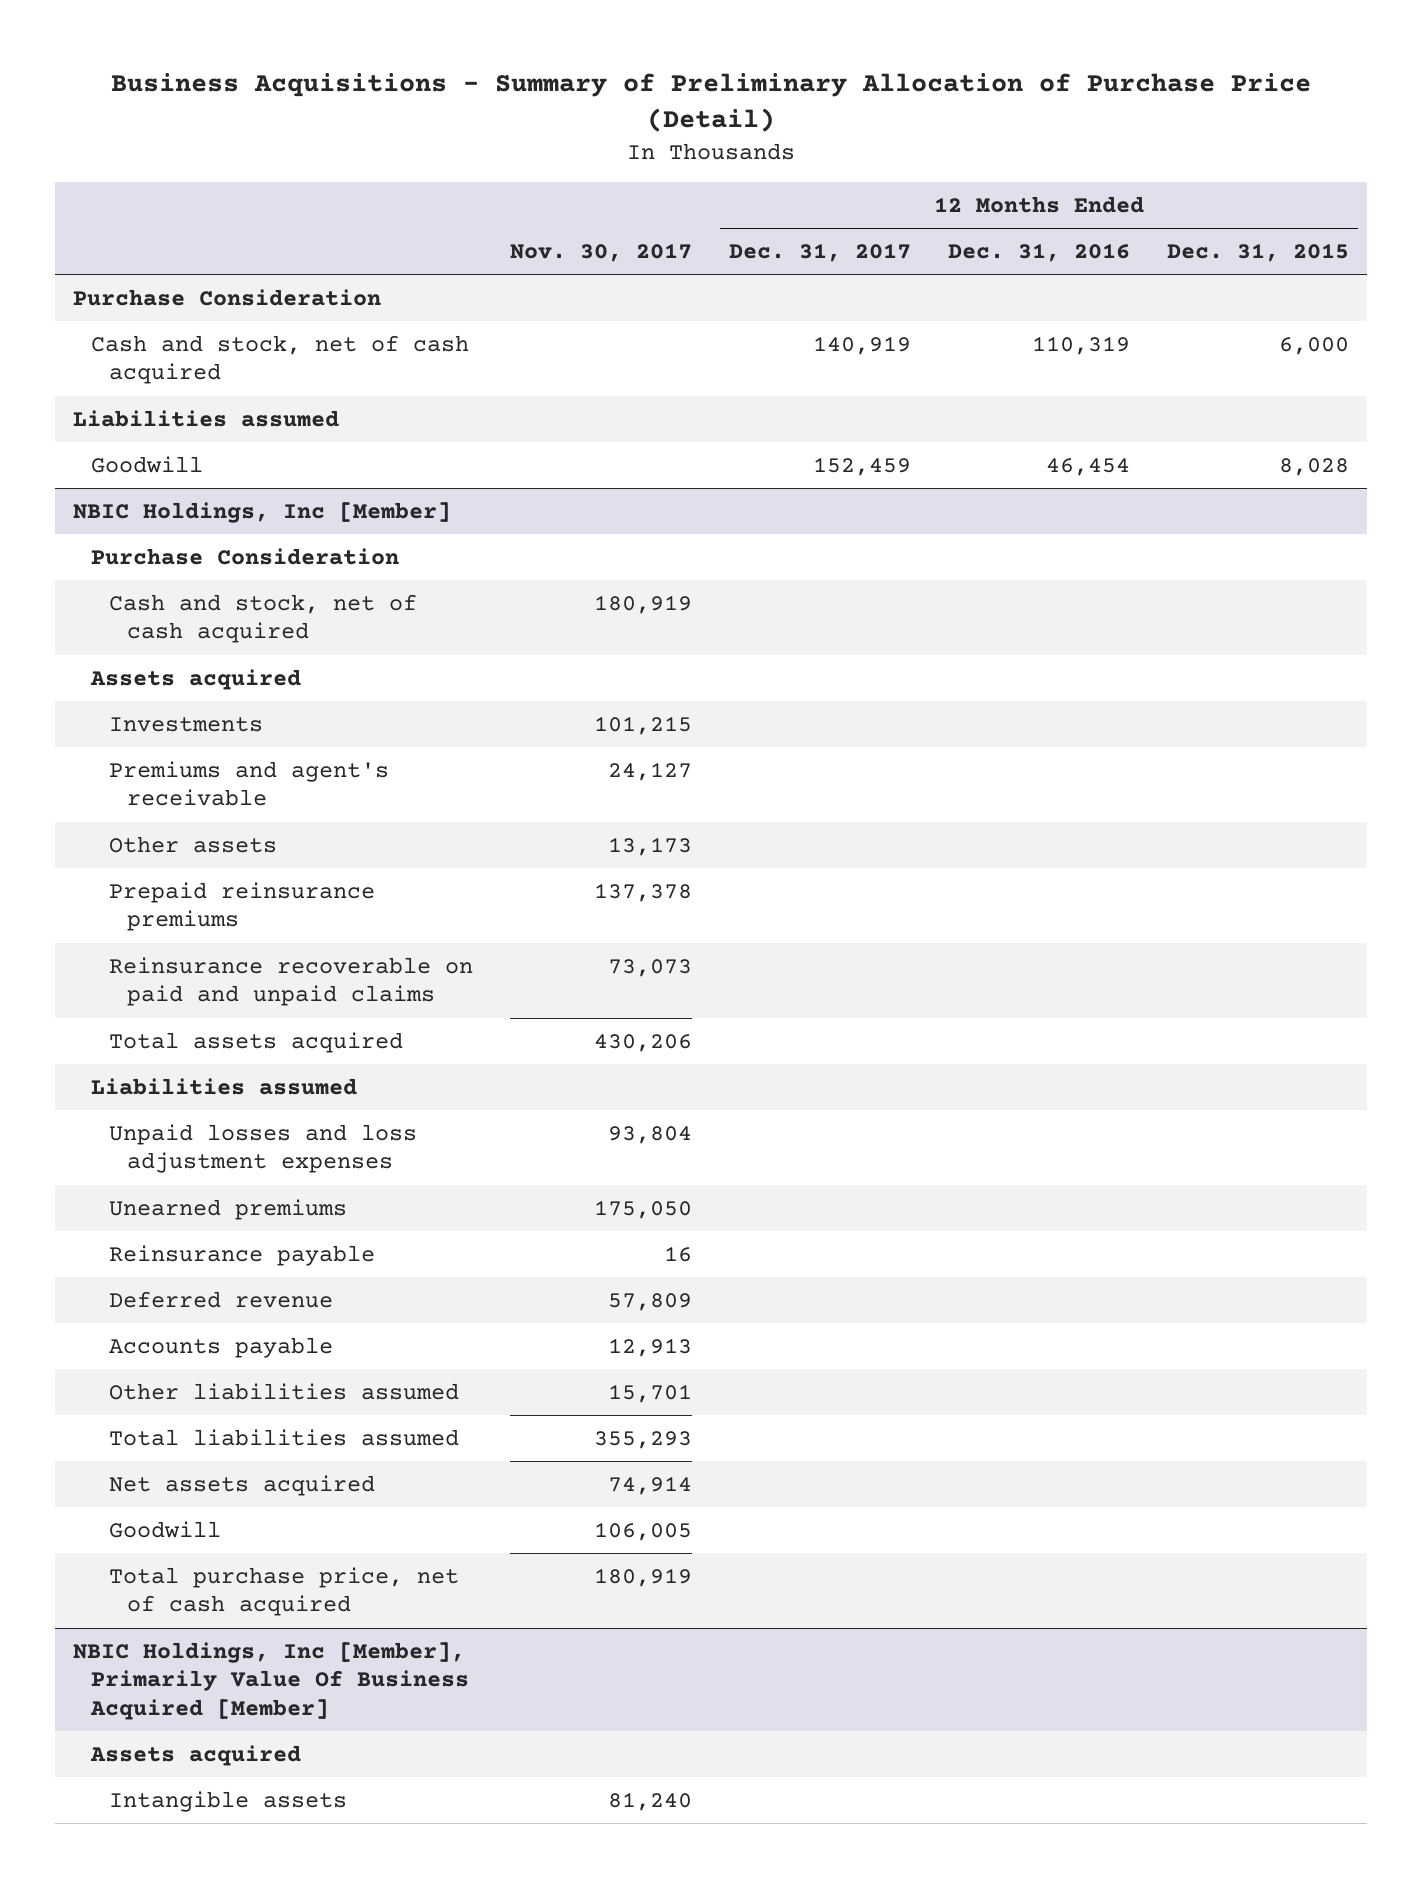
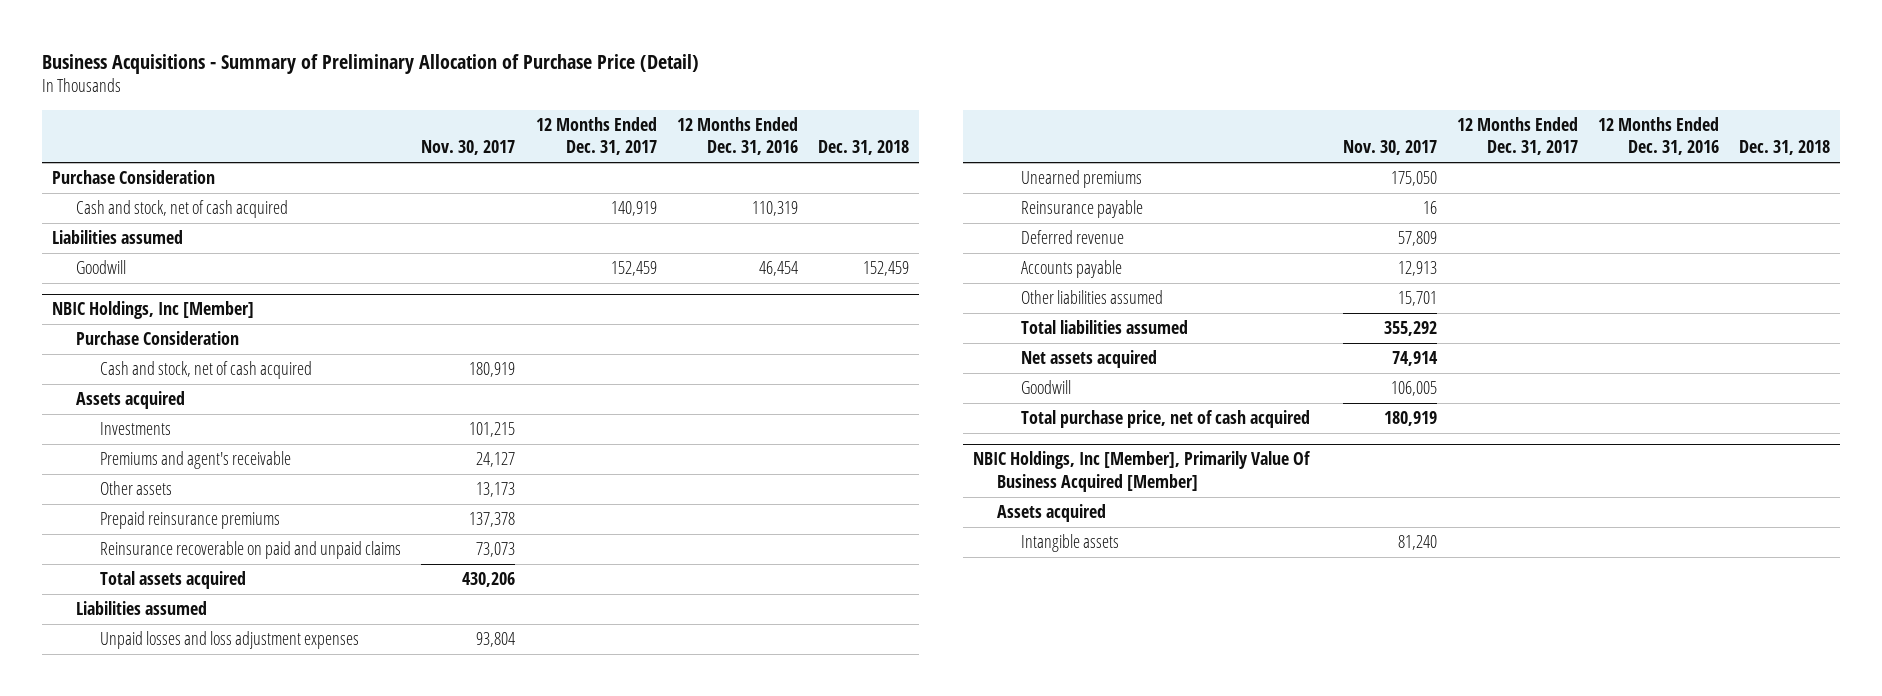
[1166,242,1349,262] Dec. 31, 2015 -> none
none -> [817,140,909,156] Dec. 31, 2018
[594,1430,693,1449] 355,293 -> [1383,321,1437,337] 355,292

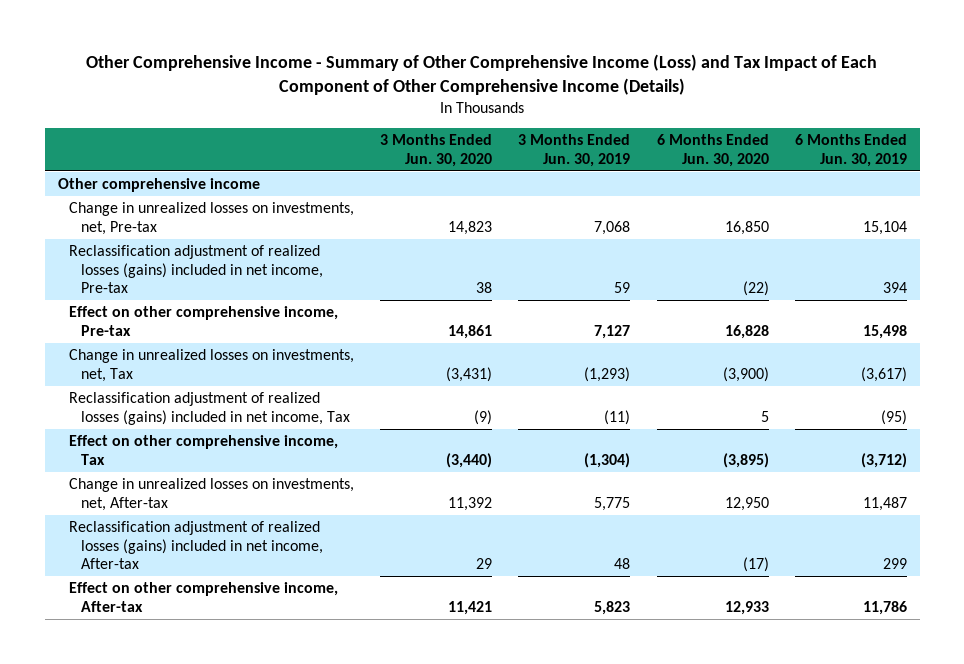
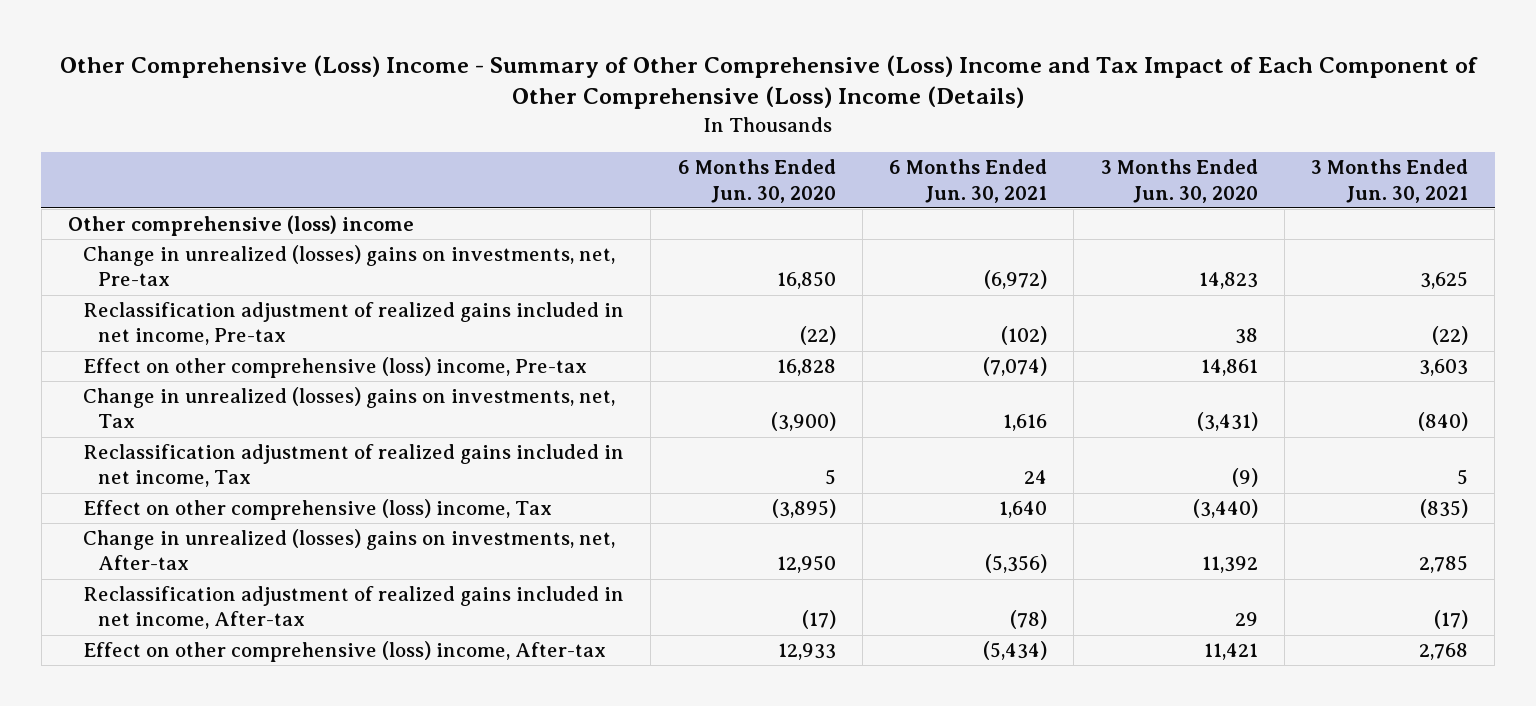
[86,54,878,96] Other Comprehensive Income - Summary of Other Comprehensive Income (Loss) and Tax Impact of Each Component of Other Comprehensive Income (Details) -> [60,54,1479,110] Other Comprehensive (Loss) Income - Summary of Other Comprehensive (Loss) Income and Tax Impact of Each Component of Other Comprehensive (Loss) Income (Details)
[518,134,631,167] 3 Months Ended Jun. 30, 2019 -> none
[794,134,907,167] 6 Months Ended Jun. 30, 2019 -> none
none -> [889,159,1048,203] 6 Months Ended Jun. 30, 2021
none -> [1311,159,1469,203] 3 Months Ended Jun. 30, 2021
[57,178,260,193] Other comprehensive income -> [67,215,414,237] Other comprehensive (loss) income
[69,202,355,235] Change in unrealized losses on investments, net, Pre-tax -> [83,245,616,287] Change in unrealized (losses) gains on investments, net, Pre-tax
[69,245,323,294] Reclassification adjustment of realized losses (gains) included in net income, Pre-tax -> [83,302,625,346] Reclassification adjustment of realized gains included in net income, Pre-tax
[69,306,339,336] Effect on other comprehensive income, Pre-tax -> [83,357,588,379] Effect on other comprehensive (loss) income, Pre-tax
[69,349,355,382] Change in unrealized losses on investments, net, Tax -> [83,387,616,429] Change in unrealized (losses) gains on investments, net, Tax
[69,392,350,425] Reclassification adjustment of realized losses (gains) included in net income, Tax -> [83,444,625,488] Reclassification adjustment of realized gains included in net income, Tax
[69,435,339,465] Effect on other comprehensive income, Tax -> [83,499,553,521] Effect on other comprehensive (loss) income, Tax
[69,478,355,511] Change in unrealized losses on investments, net, After-tax -> [83,529,616,571] Change in unrealized (losses) gains on investments, net, After-tax
[69,521,323,570] Reclassification adjustment of realized losses (gains) included in net income, After-tax -> [83,586,625,630] Reclassification adjustment of realized gains included in net income, After-tax
[69,582,339,612] Effect on other comprehensive income, After-tax -> [83,641,607,663] Effect on other comprehensive (loss) income, After-tax

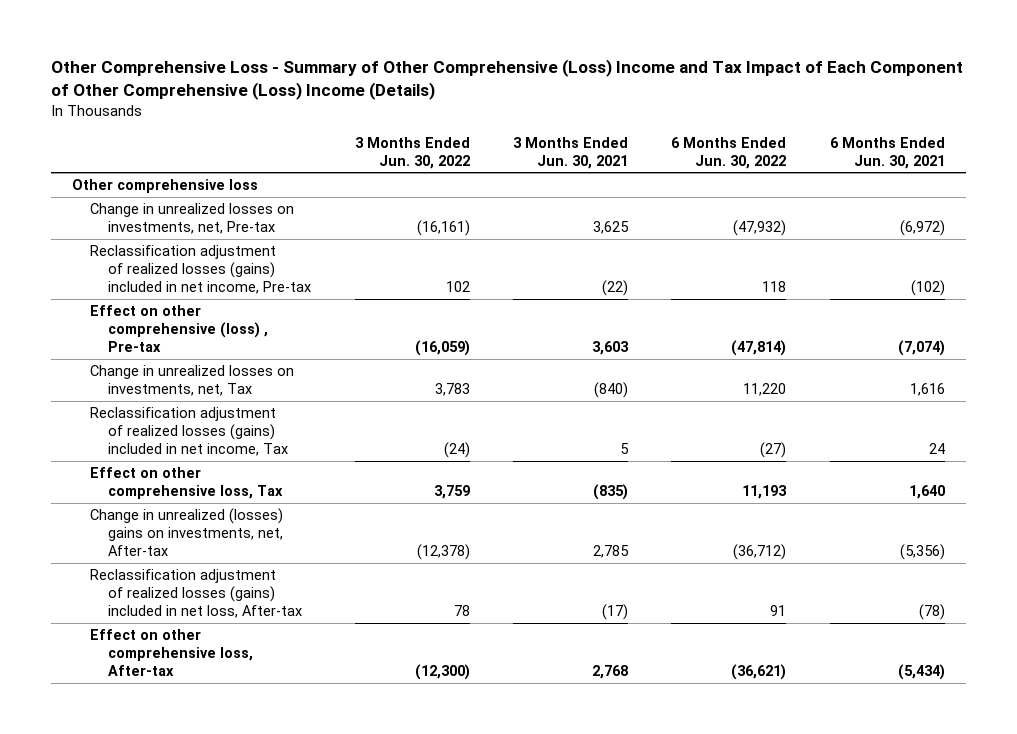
[60,54,1479,110] Other Comprehensive (Loss) Income - Summary of Other Comprehensive (Loss) Income and Tax Impact of Each Component of Other Comprehensive (Loss) Income (Details) -> [50,59,963,101] Other Comprehensive Loss - Summary of Other Comprehensive (Loss) Income and Tax Impact of Each Component of Other Comprehensive (Loss) Income (Details)
[677,159,836,203] 6 Months Ended Jun. 30, 2020 -> none
[1100,159,1258,203] 3 Months Ended Jun. 30, 2020 -> none
none -> [354,136,470,169] 3 Months Ended Jun. 30, 2022
none -> [671,136,787,169] 6 Months Ended Jun. 30, 2022
[67,215,414,237] Other comprehensive (loss) income -> [72,179,259,194] Other comprehensive loss
[83,245,616,287] Change in unrealized (losses) gains on investments, net, Pre-tax -> [90,203,295,235] Change in unrealized losses on investments, net, Pre-tax
[83,302,625,346] Reclassification adjustment of realized gains included in net income, Pre-tax -> [90,245,312,295] Reclassification adjustment of realized losses (gains) included in net income, Pre-tax
[83,357,588,379] Effect on other comprehensive (loss) income, Pre-tax -> [90,305,269,353] Effect on other comprehensive (loss) , Pre-tax
[83,387,616,429] Change in unrealized (losses) gains on investments, net, Tax -> [90,365,295,397] Change in unrealized losses on investments, net, Tax
[83,444,625,488] Reclassification adjustment of realized gains included in net income, Tax -> [90,407,289,457] Reclassification adjustment of realized losses (gains) included in net income, Tax
[83,499,553,521] Effect on other comprehensive (loss) income, Tax -> [90,467,284,500] Effect on other comprehensive loss, Tax
[83,586,625,630] Reclassification adjustment of realized gains included in net income, After-tax -> [90,569,303,619] Reclassification adjustment of realized losses (gains) included in net loss, After-tax
[83,641,607,663] Effect on other comprehensive (loss) income, After-tax -> [90,629,254,677] Effect on other comprehensive loss, After-tax

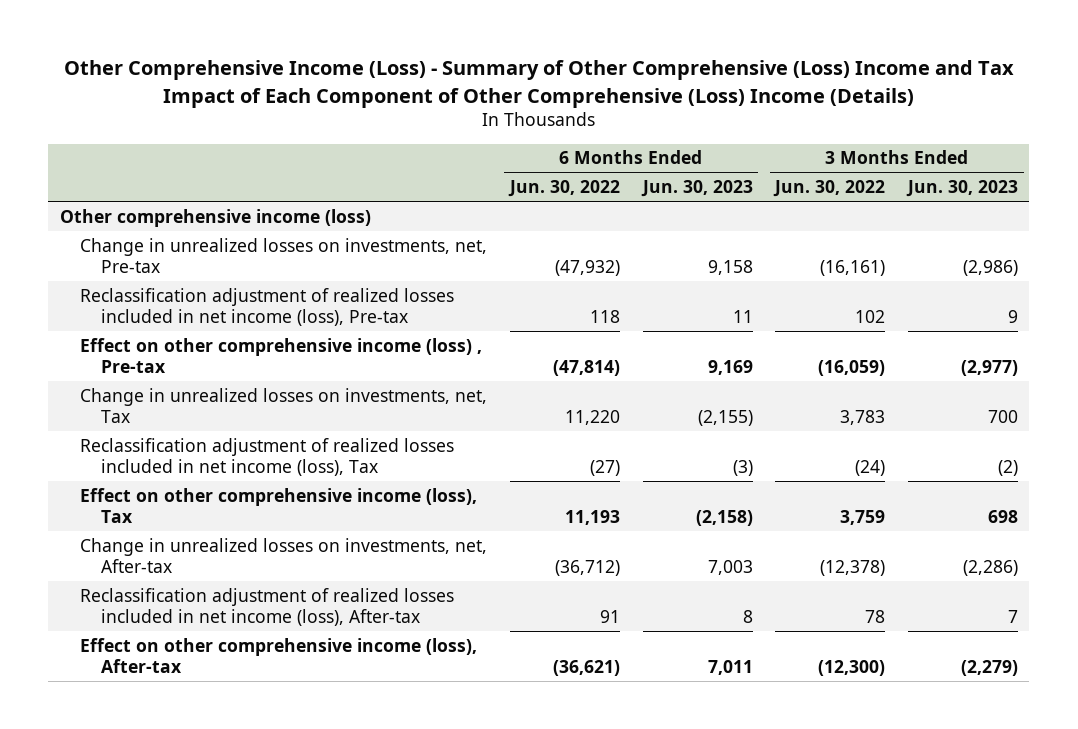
[50,59,963,101] Other Comprehensive Loss - Summary of Other Comprehensive (Loss) Income and Tax Impact of Each Component of Other Comprehensive (Loss) Income (Details) -> [63,60,1014,108] Other Comprehensive Income (Loss) - Summary of Other Comprehensive (Loss) Income and Tax Impact of Each Component of Other Comprehensive (Loss) Income (Details)
[513,136,629,169] 3 Months Ended Jun. 30, 2021 -> none
[829,136,945,169] 6 Months Ended Jun. 30, 2021 -> none
none -> [640,179,753,197] Jun. 30, 2023
none -> [906,179,1019,197] Jun. 30, 2023
[72,179,259,194] Other comprehensive loss -> [59,208,371,227] Other comprehensive income (loss)
[90,245,312,295] Reclassification adjustment of realized losses (gains) included in net income, Pre-tax -> [80,287,455,326] Reclassification adjustment of realized losses included in net income (loss), Pre-tax
[90,305,269,353] Effect on other comprehensive (loss) , Pre-tax -> [80,337,483,373] Effect on other comprehensive income (loss) , Pre-tax
[90,407,289,457] Reclassification adjustment of realized losses (gains) included in net income, Tax -> [80,437,455,476] Reclassification adjustment of realized losses included in net income (loss), Tax
[90,467,284,500] Effect on other comprehensive loss, Tax -> [80,487,478,523] Effect on other comprehensive income (loss), Tax
[90,508,284,557] Change in unrealized (losses) gains on investments, net, After-tax -> [80,537,488,573] Change in unrealized losses on investments, net, After-tax
[90,569,303,619] Reclassification adjustment of realized losses (gains) included in net loss, After-tax -> [80,587,455,626] Reclassification adjustment of realized losses included in net income (loss), After-tax
[90,629,254,677] Effect on other comprehensive loss, After-tax -> [80,637,478,673] Effect on other comprehensive income (loss), After-tax

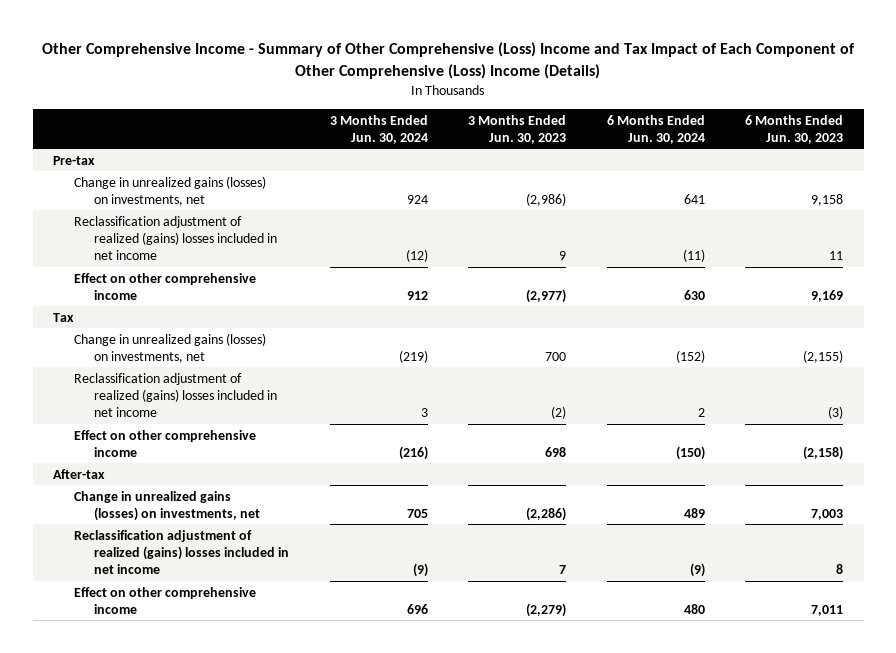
[63,60,1014,108] Other Comprehensive Income (Loss) - Summary of Other Comprehensive (Loss) Income and Tax Impact of Each Component of Other Comprehensive (Loss) Income (Details) -> [42,42,856,80] Other Comprehensive Income - Summary of Other Comprehensive (Loss) Income and Tax Impact of Each Component of Other Comprehensive (Loss) Income (Details)
[507,179,620,197] Jun. 30, 2022 -> none
[773,179,886,197] Jun. 30, 2022 -> none
none -> [329,114,428,144] 3 Months Ended Jun. 30, 2024
none -> [606,114,705,144] 6 Months Ended Jun. 30, 2024
[59,208,371,227] Other comprehensive income (loss) -> none
none -> [52,155,95,165] Pre-tax
[80,237,488,273] Change in unrealized losses on investments, net, Pre-tax -> [73,175,266,206] Change in unrealized gains (losses) on investments, net
[80,287,455,326] Reclassification adjustment of realized losses included in net income (loss), Pre-tax -> [73,215,278,261] Reclassification adjustment of realized (gains) losses included in net income
[80,337,483,373] Effect on other comprehensive income (loss) , Pre-tax -> [73,272,256,300] Effect on other comprehensive income
none -> [52,312,74,322] Tax
[80,387,488,423] Change in unrealized losses on investments, net, Tax -> [73,332,266,363] Change in unrealized gains (losses) on investments, net
[80,437,455,476] Reclassification adjustment of realized losses included in net income (loss), Tax -> [73,372,278,418] Reclassification adjustment of realized (gains) losses included in net income
[80,487,478,523] Effect on other comprehensive income (loss), Tax -> [73,429,256,457] Effect on other comprehensive income
none -> [52,468,105,479] After-tax
[80,537,488,573] Change in unrealized losses on investments, net, After-tax -> [73,490,261,521] Change in unrealized gains (losses) on investments, net
[80,587,455,626] Reclassification adjustment of realized losses included in net income (loss), After-tax -> [73,529,290,575] Reclassification adjustment of realized (gains) losses included in net income
[80,637,478,673] Effect on other comprehensive income (loss), After-tax -> [73,586,256,614] Effect on other comprehensive income

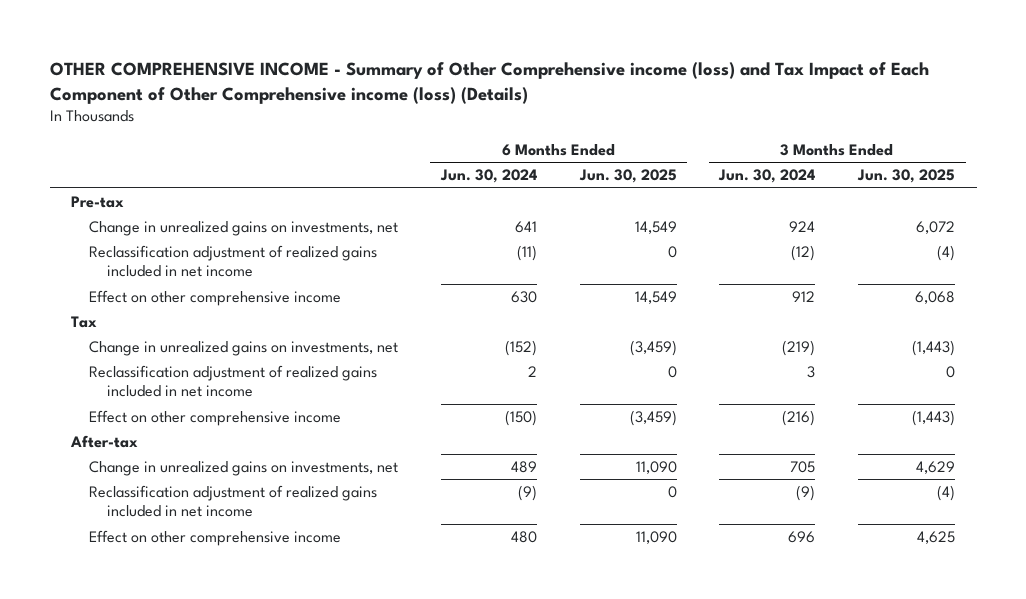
[42,42,856,80] Other Comprehensive Income - Summary of Other Comprehensive (Loss) Income and Tax Impact of Each Component of Other Comprehensive (Loss) Income (Details) -> [49,61,929,104] OTHER COMPREHENSIVE INCOME - Summary of Other Comprehensive income (loss) and Tax Impact of Each Component of Other Comprehensive income (loss) (Details)
[468,114,567,144] 3 Months Ended Jun. 30, 2023 -> none
[745,114,844,144] 6 Months Ended Jun. 30, 2023 -> none
none -> [578,169,677,184] Jun. 30, 2025
none -> [857,169,956,184] Jun. 30, 2025
[73,175,266,206] Change in unrealized gains (losses) on investments, net -> [88,220,398,236] Change in unrealized gains on investments, net
[73,215,278,261] Reclassification adjustment of realized (gains) losses included in net income -> [88,244,377,278] Reclassification adjustment of realized gains included in net income
[73,332,266,363] Change in unrealized gains (losses) on investments, net -> [88,340,398,356] Change in unrealized gains on investments, net
[73,372,278,418] Reclassification adjustment of realized (gains) losses included in net income -> [88,364,377,398] Reclassification adjustment of realized gains included in net income
[73,490,261,521] Change in unrealized gains (losses) on investments, net -> [88,460,398,476] Change in unrealized gains on investments, net
[73,529,290,575] Reclassification adjustment of realized (gains) losses included in net income -> [88,484,377,518] Reclassification adjustment of realized gains included in net income

